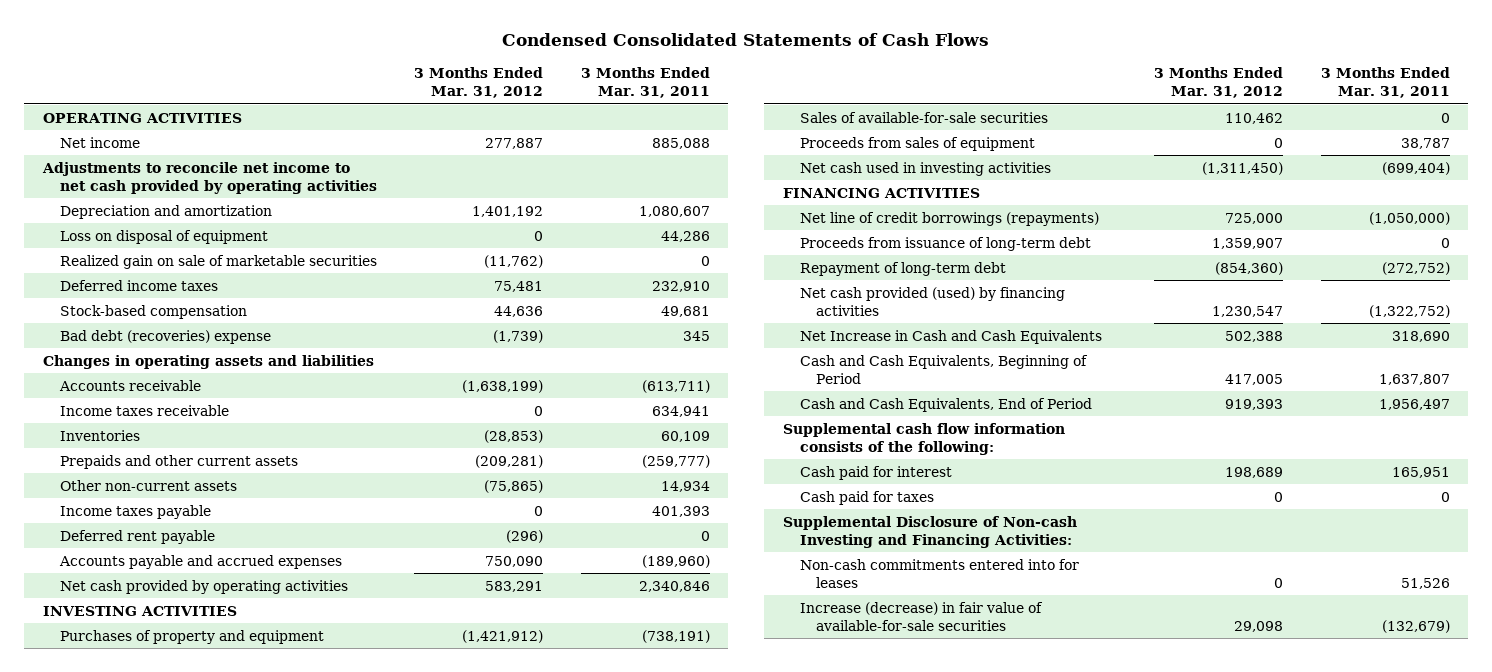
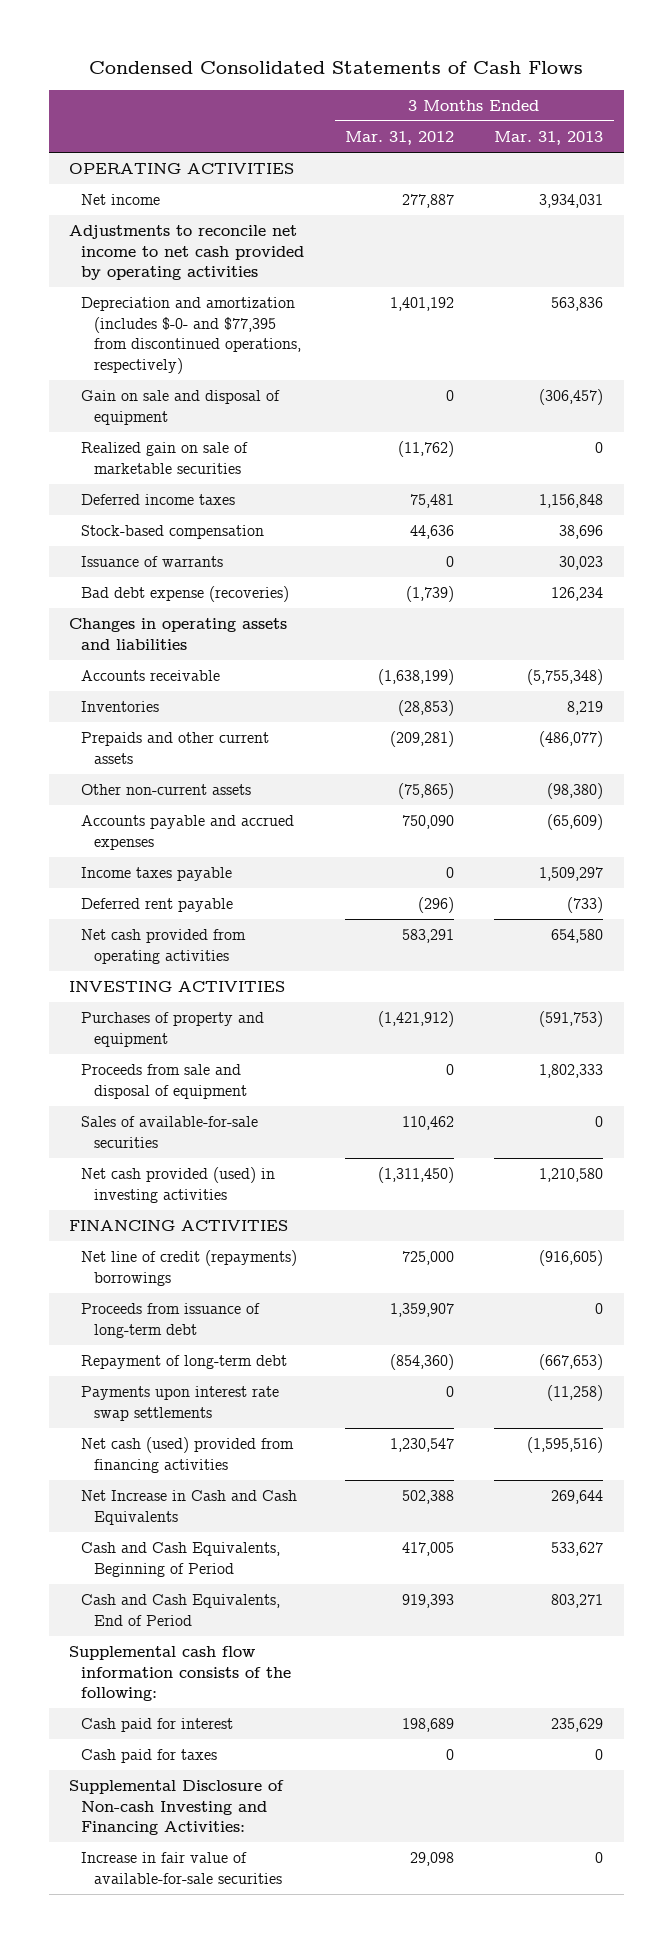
[580,67,710,99] 3 Months Ended Mar. 31, 2011 -> none
none -> [494,131,604,146] Mar. 31, 2013
[59,204,272,219] Depreciation and amortization -> [81,297,301,374] Depreciation and amortization (includes $-0- and $77,395 from discontinued operations, respectively)
[59,229,268,244] Loss on disposal of equipment -> [81,390,281,425] Gain on sale and disposal of equipment
none -> [81,556,224,568] Issuance of warrants
[59,329,271,344] Bad debt (recoveries) expense -> [81,586,290,603] Bad debt expense (recoveries)
[59,404,229,416] Income taxes receivable -> none
[58,554,342,569] Accounts payable and accrued expenses -> [81,815,295,850] Accounts payable and accrued expenses
[59,579,348,594] Net cash provided by operating activities -> [81,929,247,964] Net cash provided from operating activities
none -> [81,1064,247,1099] Proceeds from sale and disposal of equipment
[799,136,1035,151] Proceeds from sales of equipment -> none
[799,161,1051,176] Net cash used in investing activities -> [81,1167,276,1203] Net cash provided (used) in investing activities
[799,211,1099,226] Net line of credit borrowings (repayments) -> [81,1250,298,1286] Net line of credit (repayments) borrowings
none -> [81,1386,280,1421] Payments upon interest rate swap settlements
[799,286,1065,316] Net cash provided (used) by financing activities -> [81,1437,295,1473] Net cash (used) provided from financing activities
[799,558,1079,588] Non-cash commitments entered into for leases -> none
[799,601,1043,631] Increase (decrease) in fair value of available-for-sale securities -> [81,1852,282,1884] Increase in fair value of available-for-sale securities

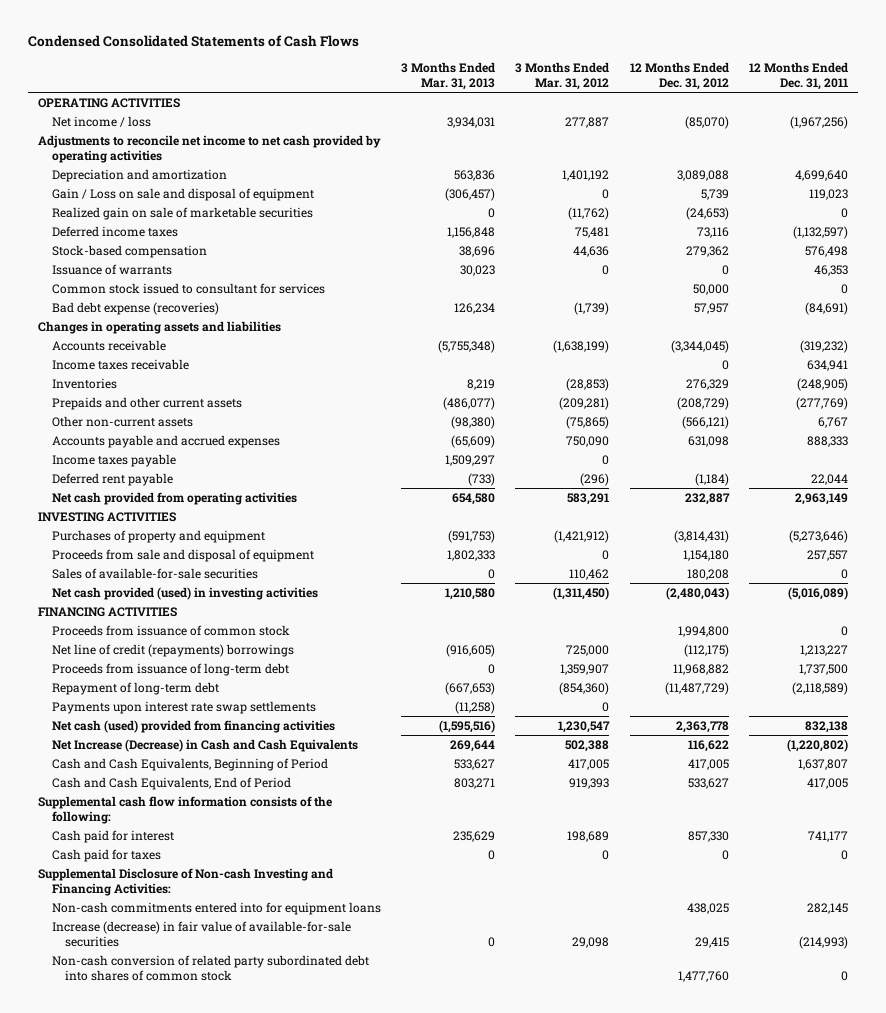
none -> [629,62,729,91] 12 Months Ended Dec. 31, 2012
none -> [748,62,848,91] 12 Months Ended Dec. 31, 2011
[81,194,161,206] Net income -> [51,115,151,127] Net income / loss
[81,297,301,374] Depreciation and amortization (includes $-0- and $77,395 from discontinued operations, respectively) -> [51,168,227,182] Depreciation and amortization
[81,390,281,425] Gain on sale and disposal of equipment -> [51,187,314,201] Gain / Loss on sale and disposal of equipment
none -> [51,282,325,294] Common stock issued to consultant for services
none -> [51,358,189,370] Income taxes receivable
none -> [51,624,290,636] Proceeds from issuance of common stock
[81,1490,298,1525] Net Increase in Cash and Cash Equivalents -> [51,738,358,752] Net Increase (Decrease) in Cash and Cash Equivalents
none -> [51,901,381,915] Non-cash commitments entered into for equipment loans
[81,1852,282,1884] Increase in fair value of available-for-sale securities -> [51,920,351,947] Increase (decrease) in fair value of available-for-sale securities
none -> [51,954,369,981] Non-cash conversion of related party subordinated debt into shares of common stock

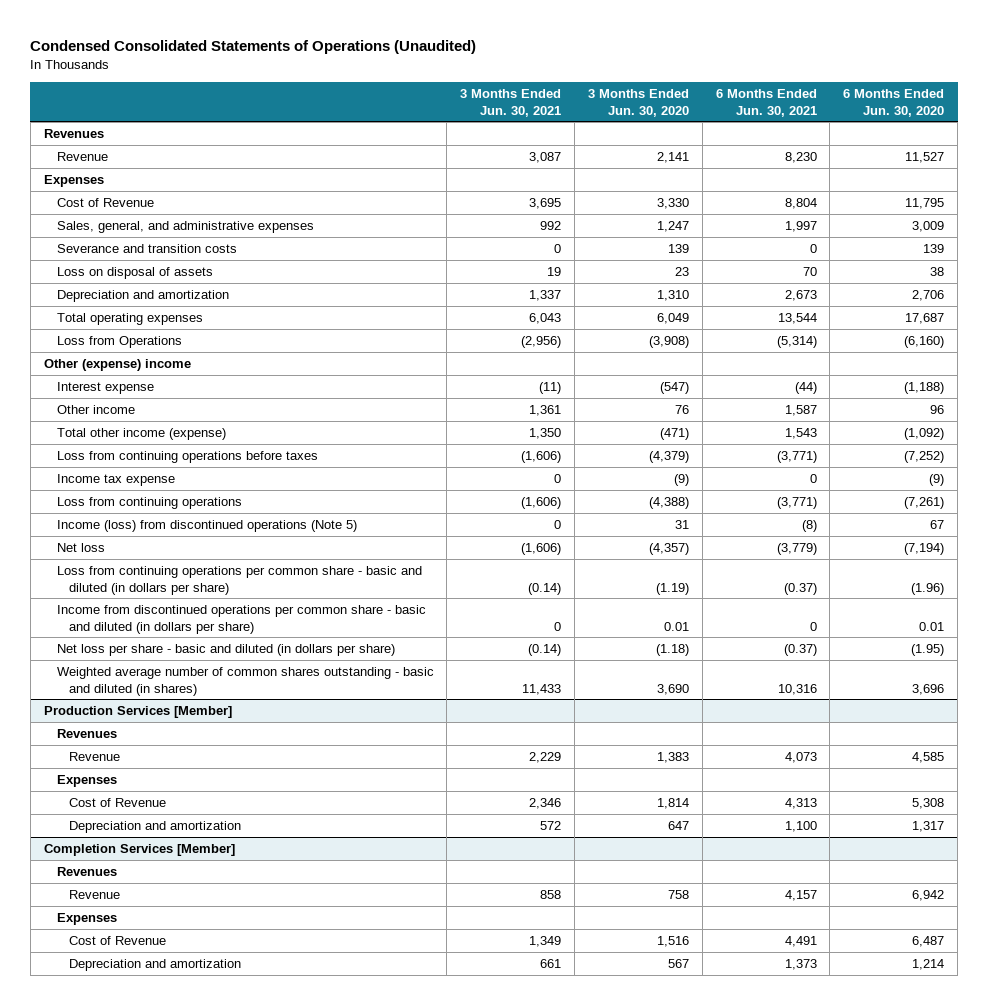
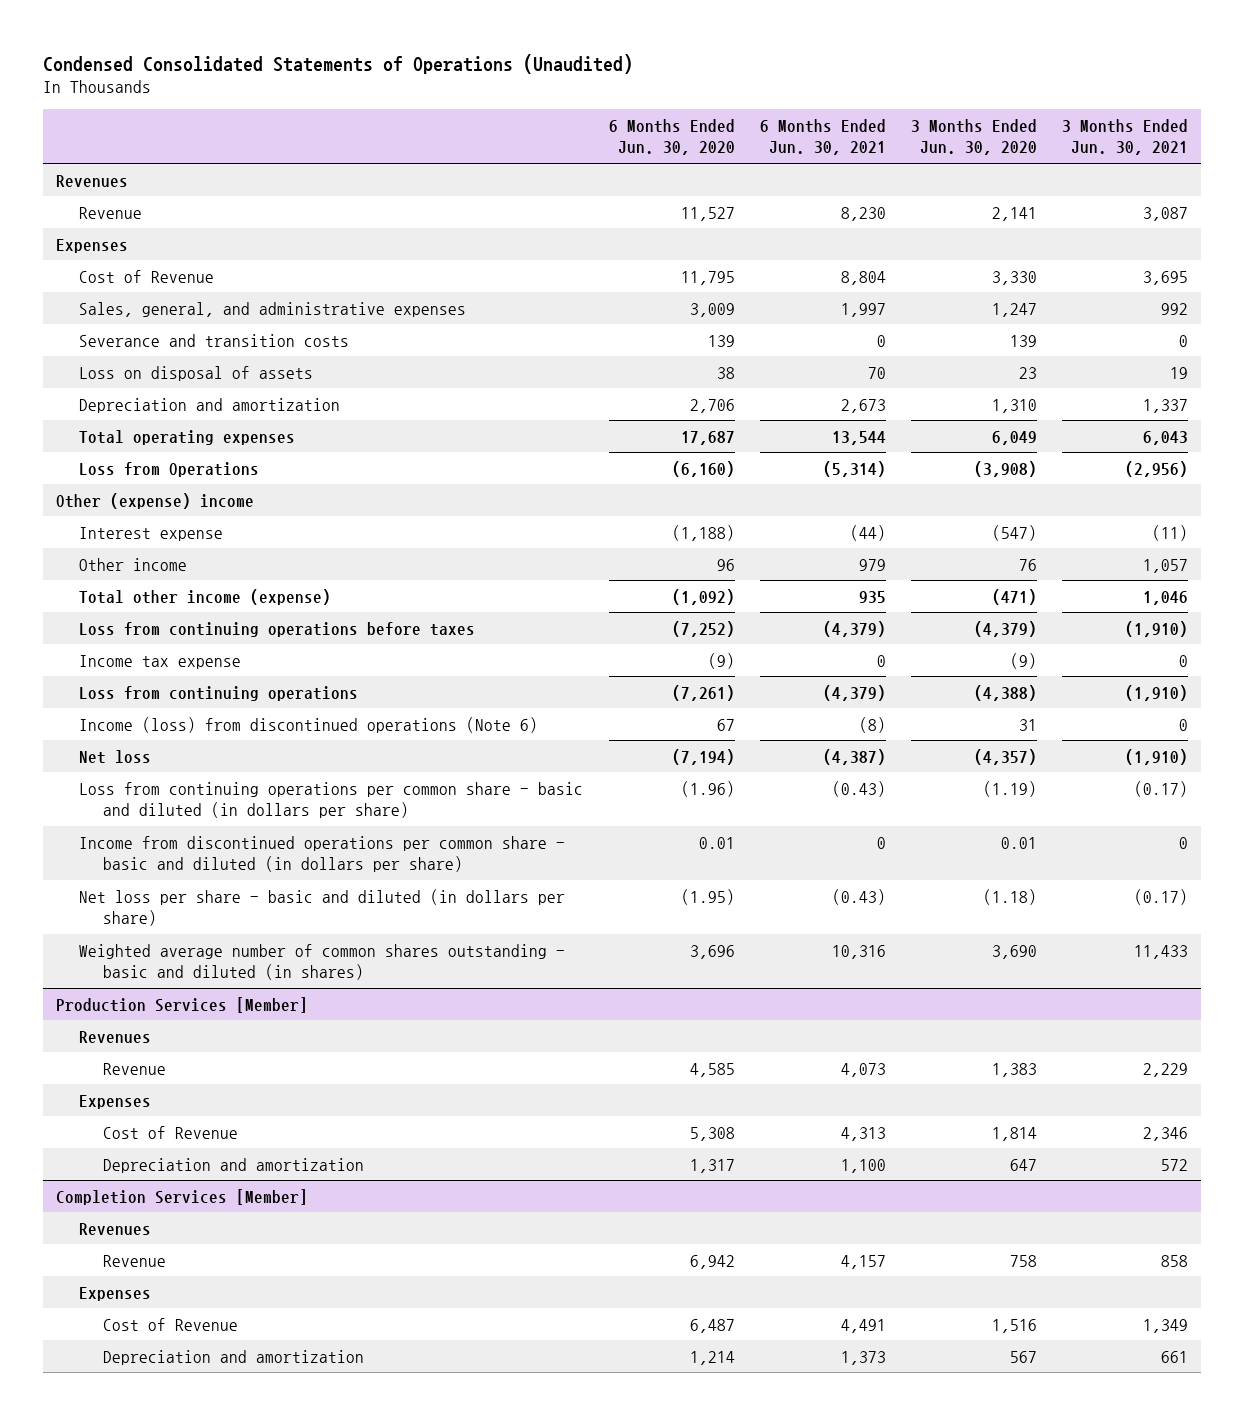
[529,404,562,416] 1,361 -> [1143,558,1189,573] 1,057
[784,404,817,416] 1,587 -> [858,558,886,571] 979
[529,427,562,439] 1,350 -> [1143,590,1189,605] 1,046
[784,427,817,439] 1,543 -> [858,590,886,603] 935
[521,450,562,463] (1,606) -> [1125,620,1189,637] (1,910)
[776,450,817,463] (3,771) -> [822,620,886,637] (4,379)
[521,496,562,509] (1,606) -> [1125,684,1189,701] (1,910)
[776,496,817,509] (3,771) -> [822,684,886,701] (4,379)
[56,519,357,532] Income (loss) from discontinued operations (Note 5) -> [79,716,539,733] Income (loss) from discontinued operations (Note 6)
[521,542,562,555] (1,606) -> [1125,748,1189,765] (1,910)
[776,542,817,555] (3,779) -> [822,748,886,765] (4,387)
[528,582,562,595] (0.14) -> [1134,780,1189,797] (0.17)
[783,582,817,595] (0.37) -> [831,780,886,797] (0.43)
[528,643,562,656] (0.14) -> [1134,888,1189,905] (0.17)
[783,643,817,656] (0.37) -> [831,888,886,905] (0.43)

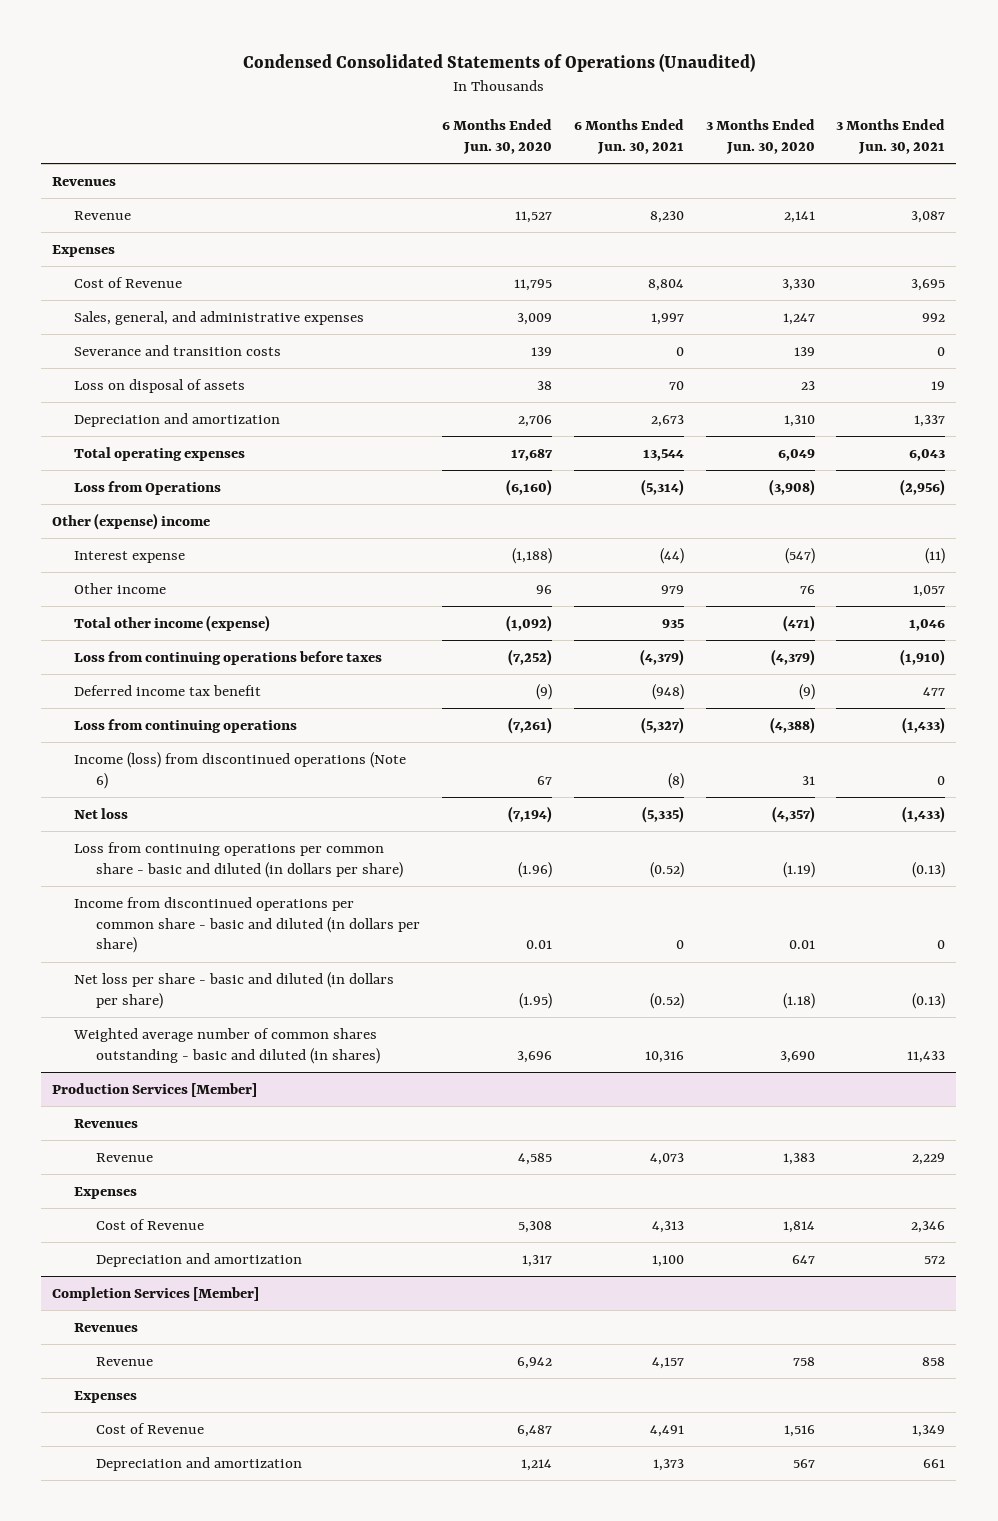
[79,654,242,669] Income tax expense -> none
none -> [74,685,262,697] Deferred income tax benefit
[822,684,886,701] (4,379) -> [640,717,684,735] (5,327)
[1125,684,1189,701] (1,910) -> [902,717,946,735] (1,433)
[822,748,886,765] (4,387) -> [641,806,684,824] (5,335)
[1125,748,1189,765] (1,910) -> [902,806,946,824] (1,433)
[831,780,886,797] (0.43) -> [649,861,684,878] (0.52)
[1134,780,1189,797] (0.17) -> [912,861,946,878] (0.13)
[831,888,886,905] (0.43) -> [649,992,684,1009] (0.52)
[1134,888,1189,905] (0.17) -> [912,992,946,1009] (0.13)

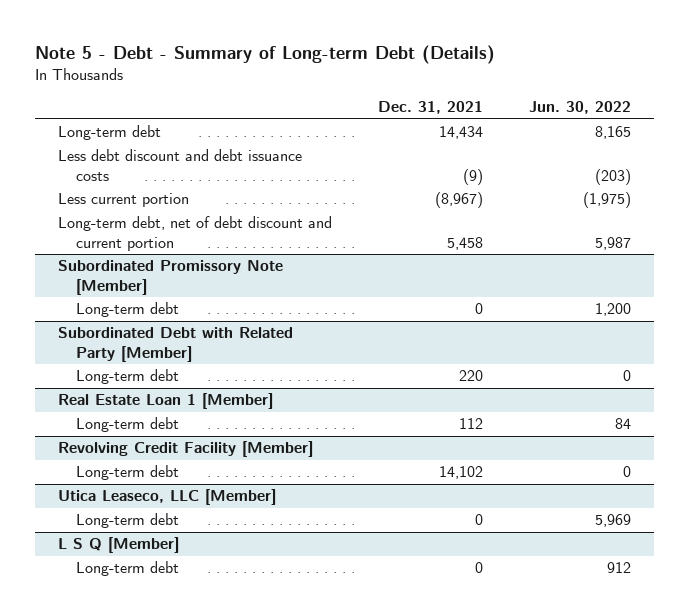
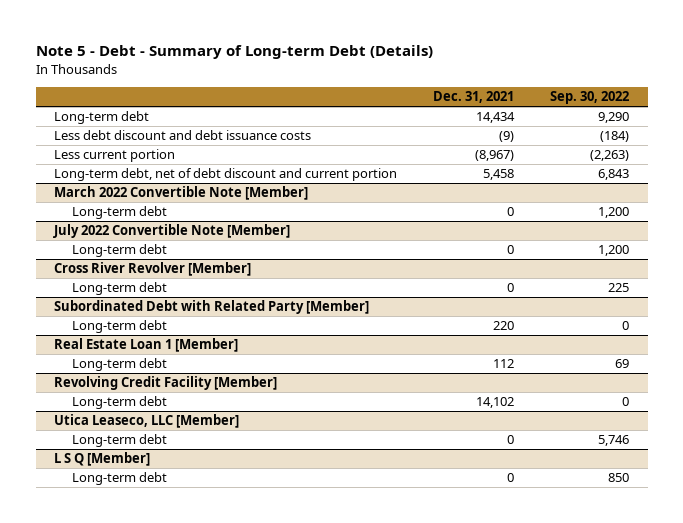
[529,101,632,115] Jun. 30, 2022 -> none
none -> [550,91,630,105] Sep. 30, 2022
[58,260,284,295] Subordinated Promissory Note [Member] -> none
none -> [53,186,308,201] March 2022 Convertible Note [Member]
none -> [52,224,290,239] July 2022 Convertible Note [Member]
none -> [71,244,167,258] Long-term debt
none -> [53,262,251,277] Cross River Revolver [Member]
none -> [71,282,167,296] Long-term debt

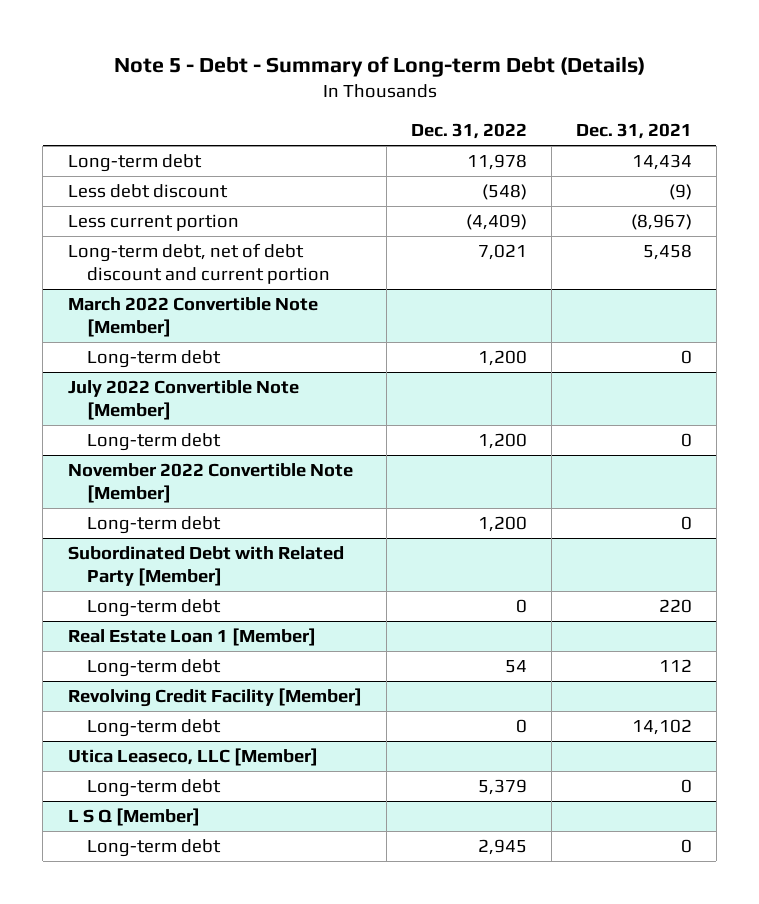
[550,91,630,105] Sep. 30, 2022 -> none
none -> [410,123,527,140] Dec. 31, 2022
[53,130,311,141] Less debt discount and debt issuance costs -> [67,184,228,199] Less debt discount
[53,262,251,277] Cross River Revolver [Member] -> none
none -> [67,463,353,503] November 2022 Convertible Note [Member]

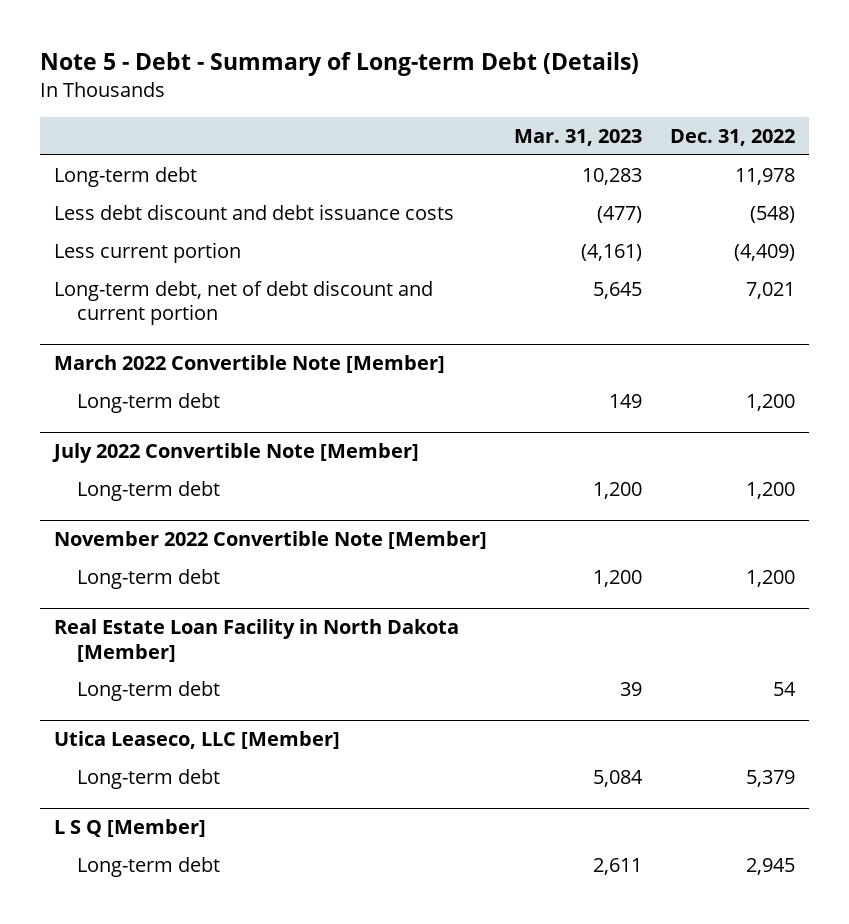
[575,123,692,140] Dec. 31, 2021 -> none
none -> [514,128,643,146] Mar. 31, 2023
[67,184,228,199] Less debt discount -> [53,203,454,220] Less debt discount and debt issuance costs
[67,546,344,586] Subordinated Debt with Related Party [Member] -> none
[86,599,221,618] Long-term debt -> none
[67,628,316,647] Real Estate Loan 1 [Member] -> none
none -> [53,619,459,662] Real Estate Loan Facility in North Dakota [Member]
[67,688,362,708] Revolving Credit Facility [Member] -> none
[86,719,221,738] Long-term debt -> none

